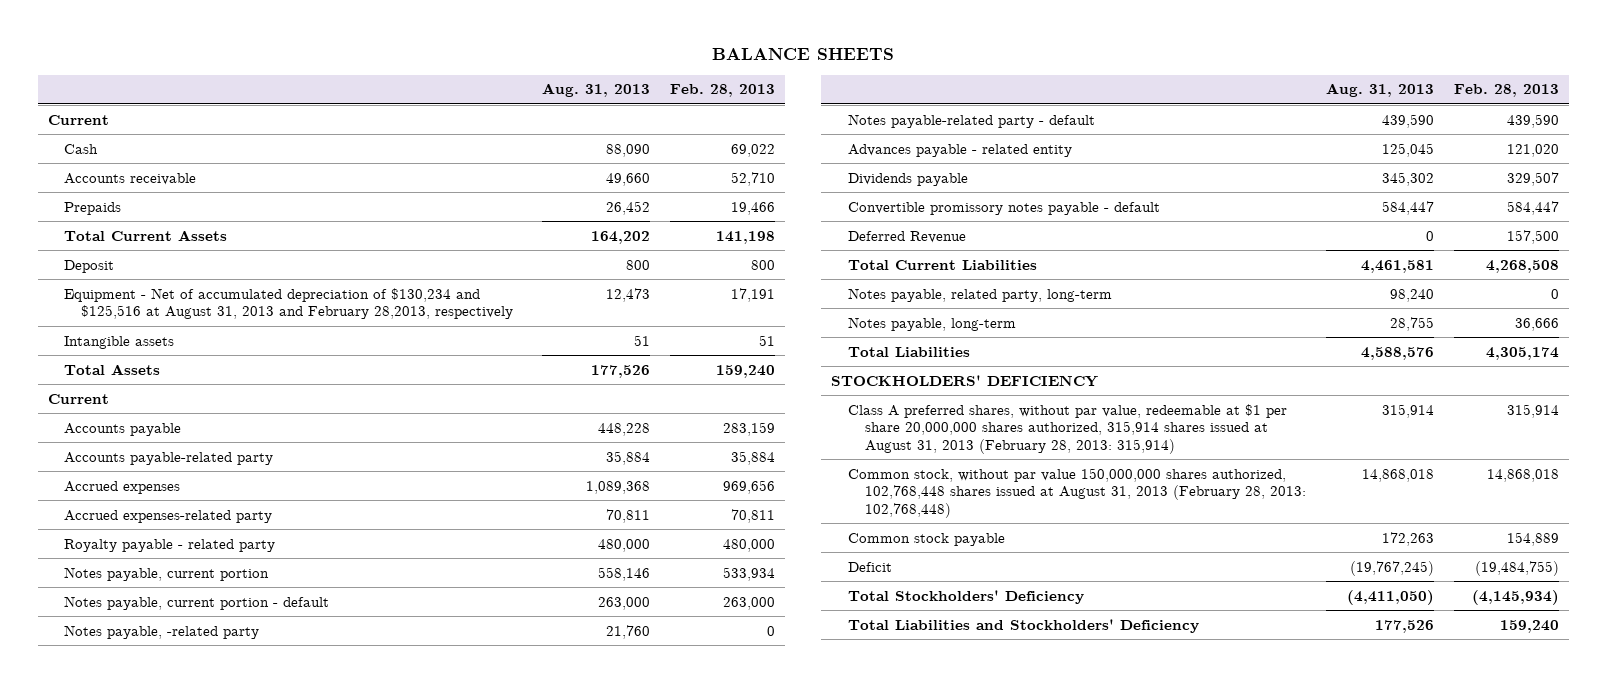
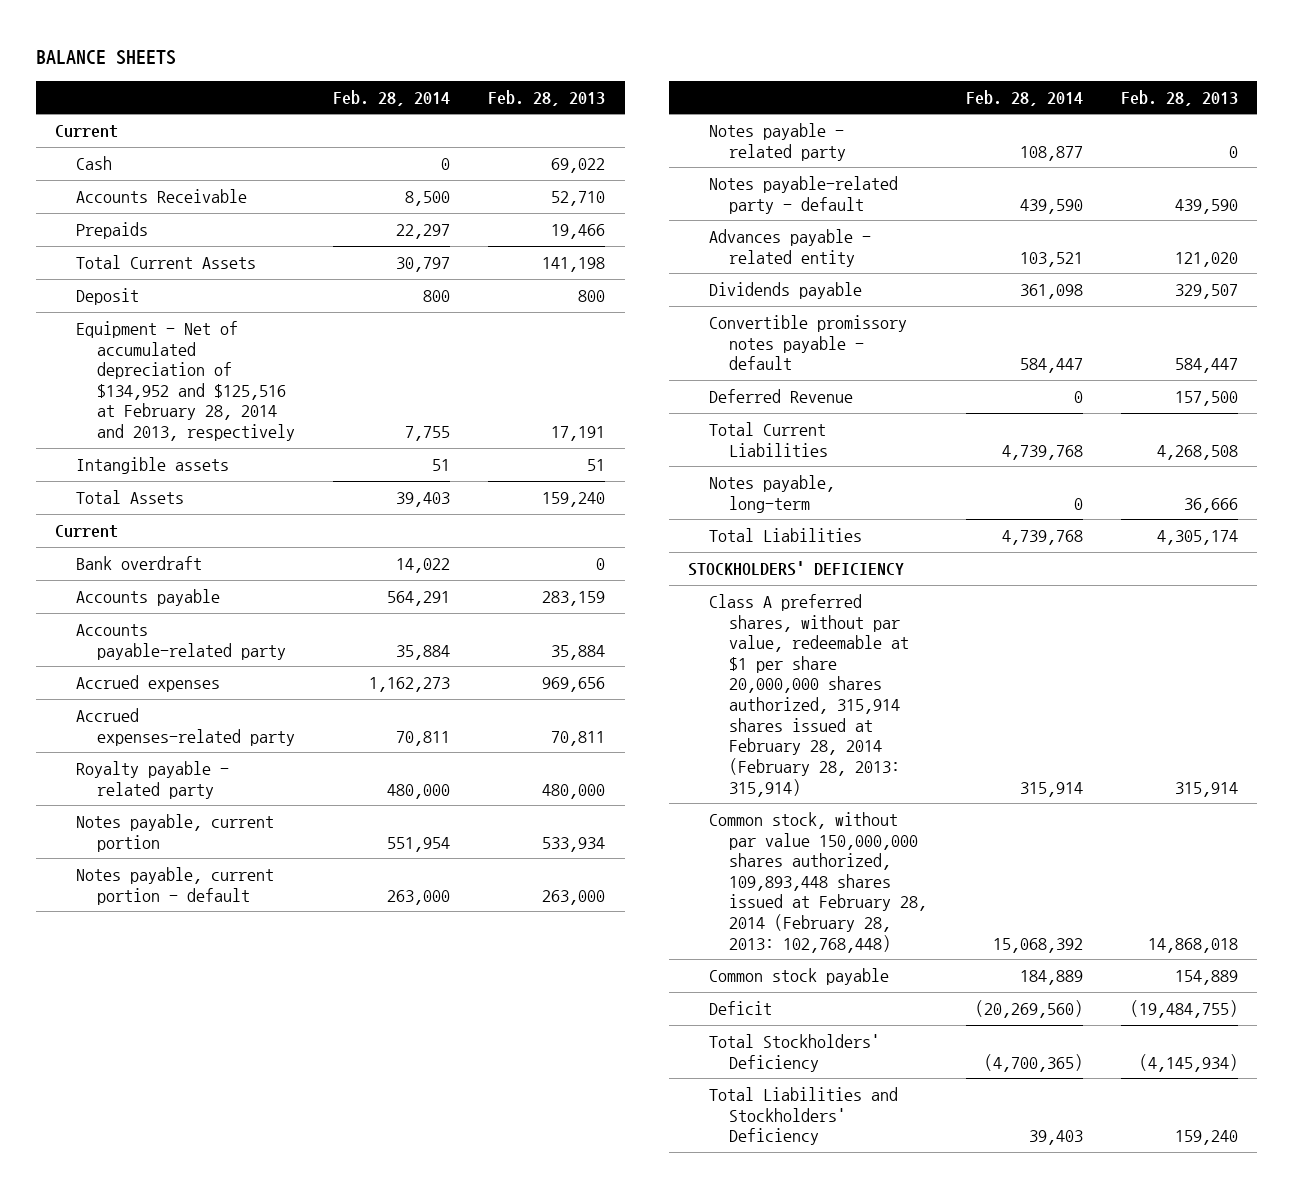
[542,83,651,98] Aug. 31, 2013 -> none
none -> [333,89,451,106] Feb. 28, 2014
[64,172,197,185] Accounts receivable -> [76,188,248,203] Accounts Receivable
[64,287,514,320] Equipment - Net of accumulated depreciation of $130,234 and $125,516 at August 31, 2013 and February 28,2013, respectively -> [76,320,295,442] Equipment - Net of accumulated depreciation of $134,952 and $125,516 at February 28, 2014 and 2013, respectively
none -> [76,555,203,570] Bank overdraft
[64,624,260,639] Notes payable, -related party -> [708,122,847,161] Notes payable - related party
[848,287,1113,302] Notes payable, related party, long-term -> none
[848,403,1288,454] Class A preferred shares, without par value, redeemable at $1 per share 20,000,000 shares authorized, 315,914 shares issued at August 31, 2013 (February 28, 2013: 315,914) -> [708,593,910,797] Class A preferred shares, without par value, redeemable at $1 per share 20,000,000 shares authorized, 315,914 shares issued at February 28, 2014 (February 28, 2013: 315,914)
[848,467,1307,518] Common stock, without par value 150,000,000 shares authorized, 102,768,448 shares issued at August 31, 2013 (February 28, 2013: 102,768,448) -> [708,811,928,953] Common stock, without par value 150,000,000 shares authorized, 109,893,448 shares issued at February 28, 2014 (February 28, 2013: 102,768,448)

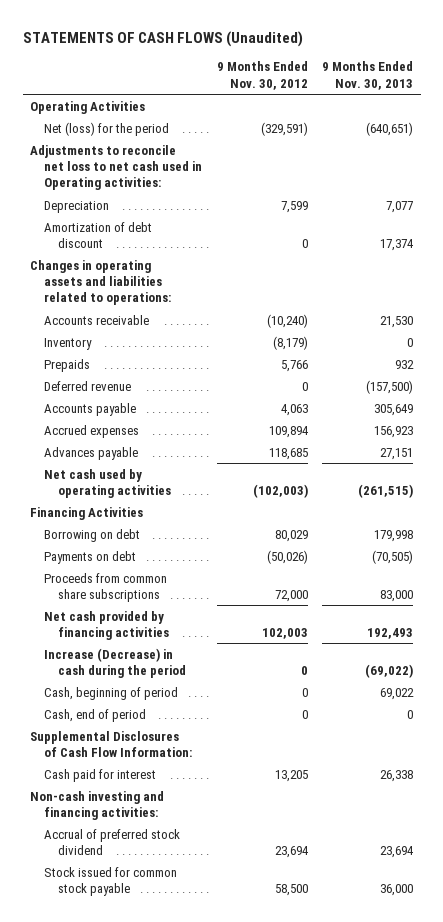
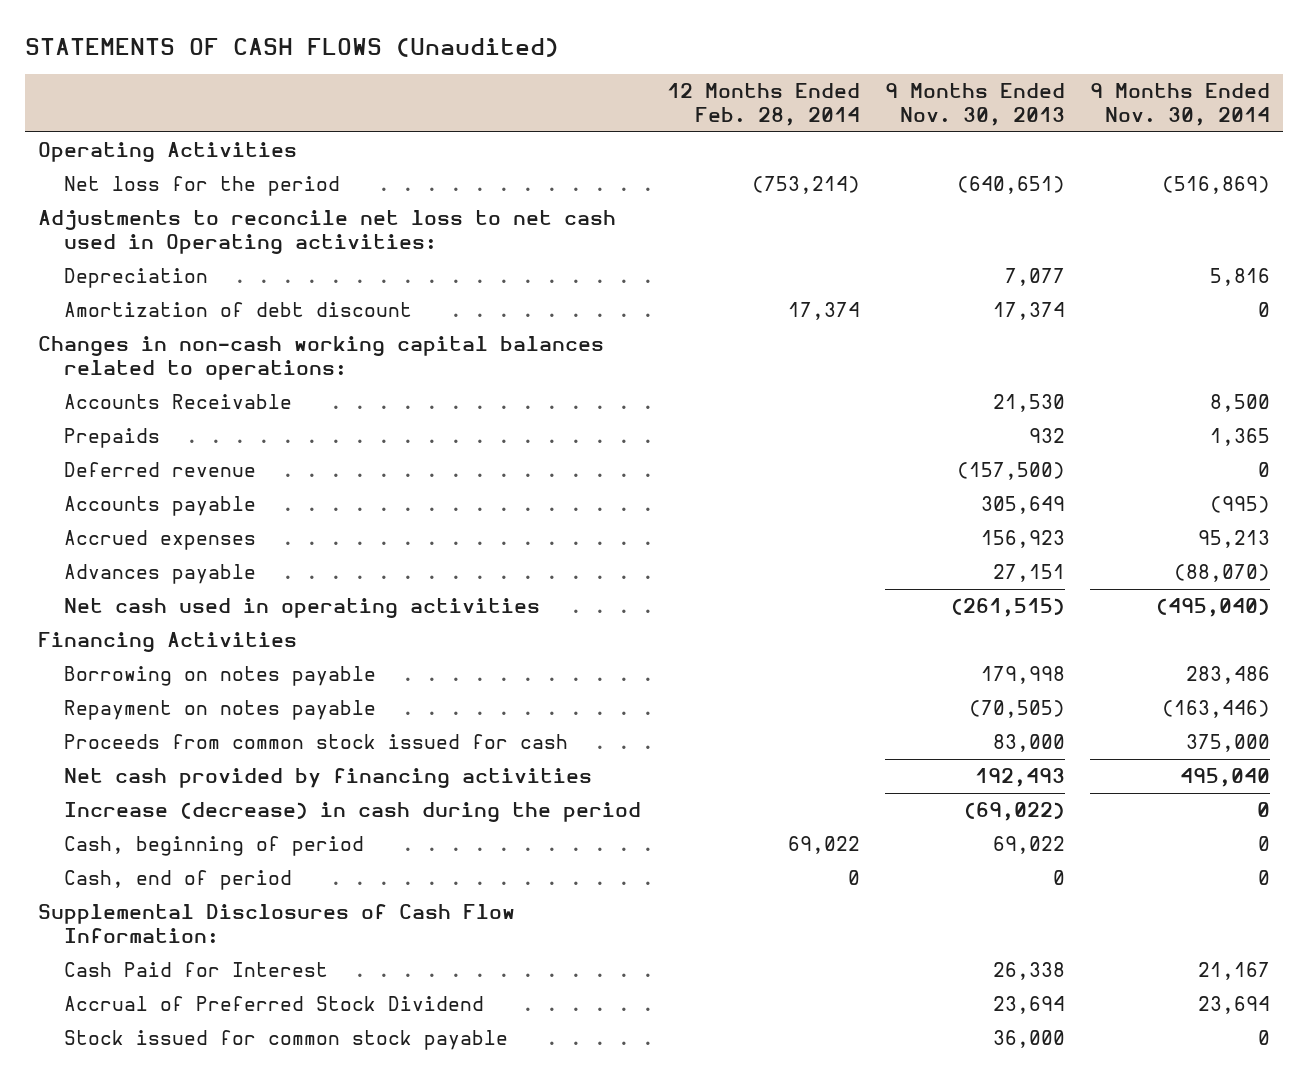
[216,61,308,90] 9 Months Ended Nov. 30, 2012 -> none
none -> [666,82,860,126] 12 Months Ended Feb. 28, 2014
none -> [1089,82,1270,126] 9 Months Ended Nov. 30, 2014
[43,121,169,136] Net (loss) for the period -> [64,176,341,197] Net loss for the period
[30,259,171,306] Changes in operating assets and liabilities related to operations: -> none
[43,337,92,350] Inventory -> none
none -> [37,336,604,381] Changes in non-cash working capital balances related to operations:
[43,314,149,325] Accounts receivable -> [64,394,293,410] Accounts Receivable
[43,468,171,499] Net cash used by operating activities -> [64,598,541,619] Net cash used in operating activities
[43,528,140,542] Borrowing on debt -> [64,666,377,687] Borrowing on notes payable
[43,550,136,564] Payments on debt -> [64,700,377,721] Repayment on notes payable
[43,572,167,603] Proceeds from common share subscriptions -> [64,734,569,750] Proceeds from common stock issued for cash
[43,647,186,679] Increase (Decrease) in cash during the period -> [64,802,642,823] Increase (decrease) in cash during the period
[30,790,165,821] Non-cash investing and financing activities: -> none
[43,768,156,782] Cash paid for interest -> [64,962,329,978] Cash Paid for Interest
[43,828,180,856] Accrual of preferred stock dividend -> [64,996,485,1012] Accrual of Preferred Stock Dividend

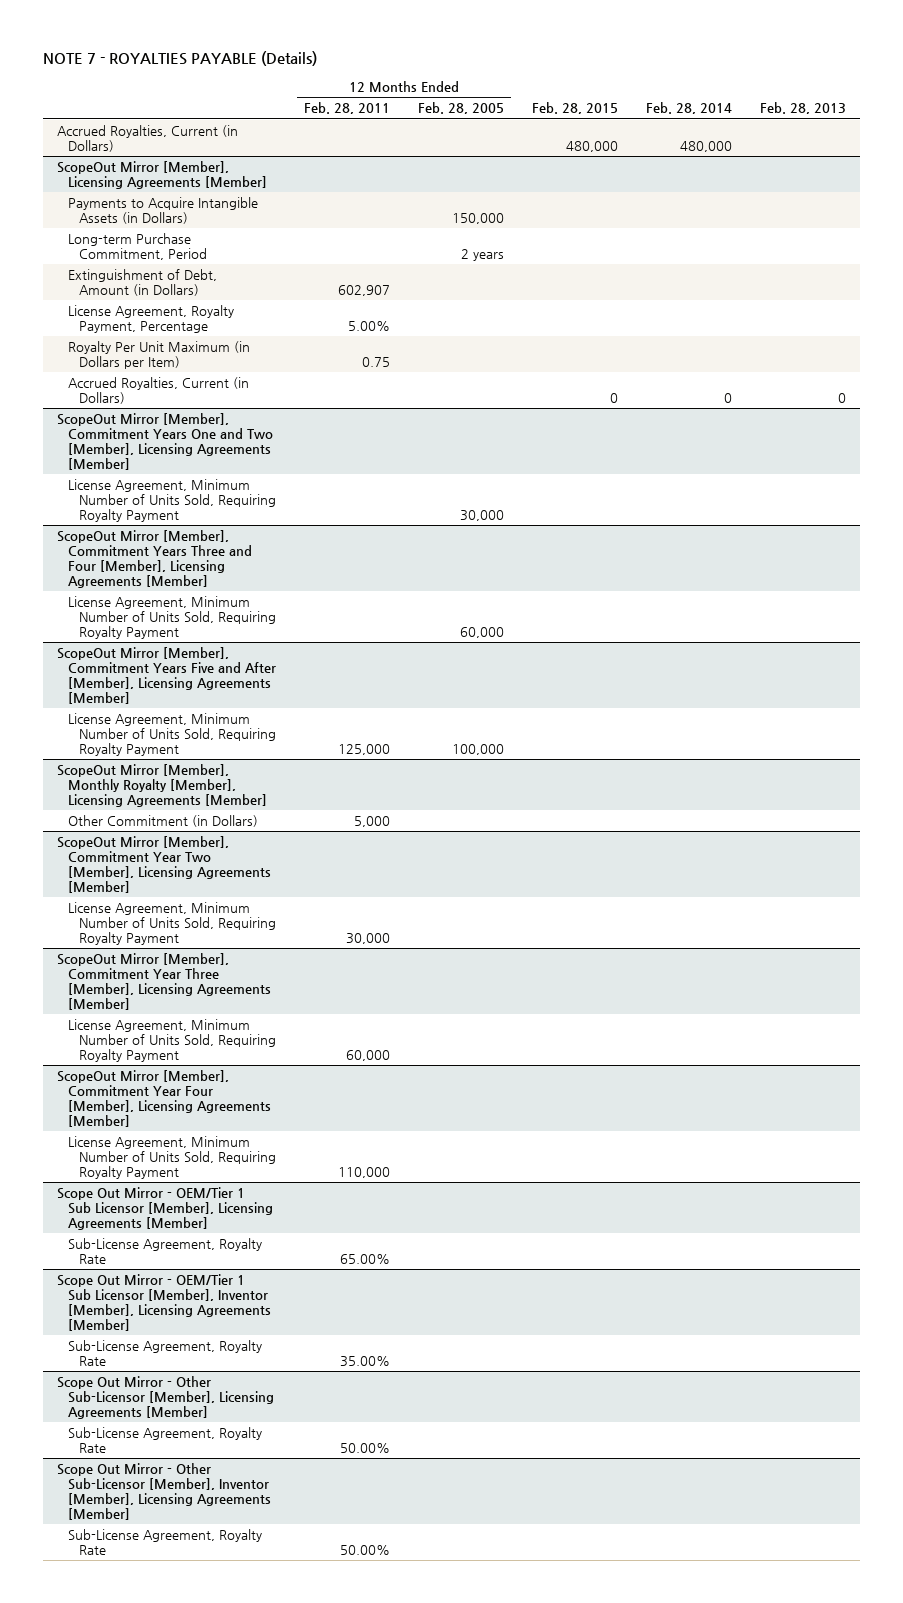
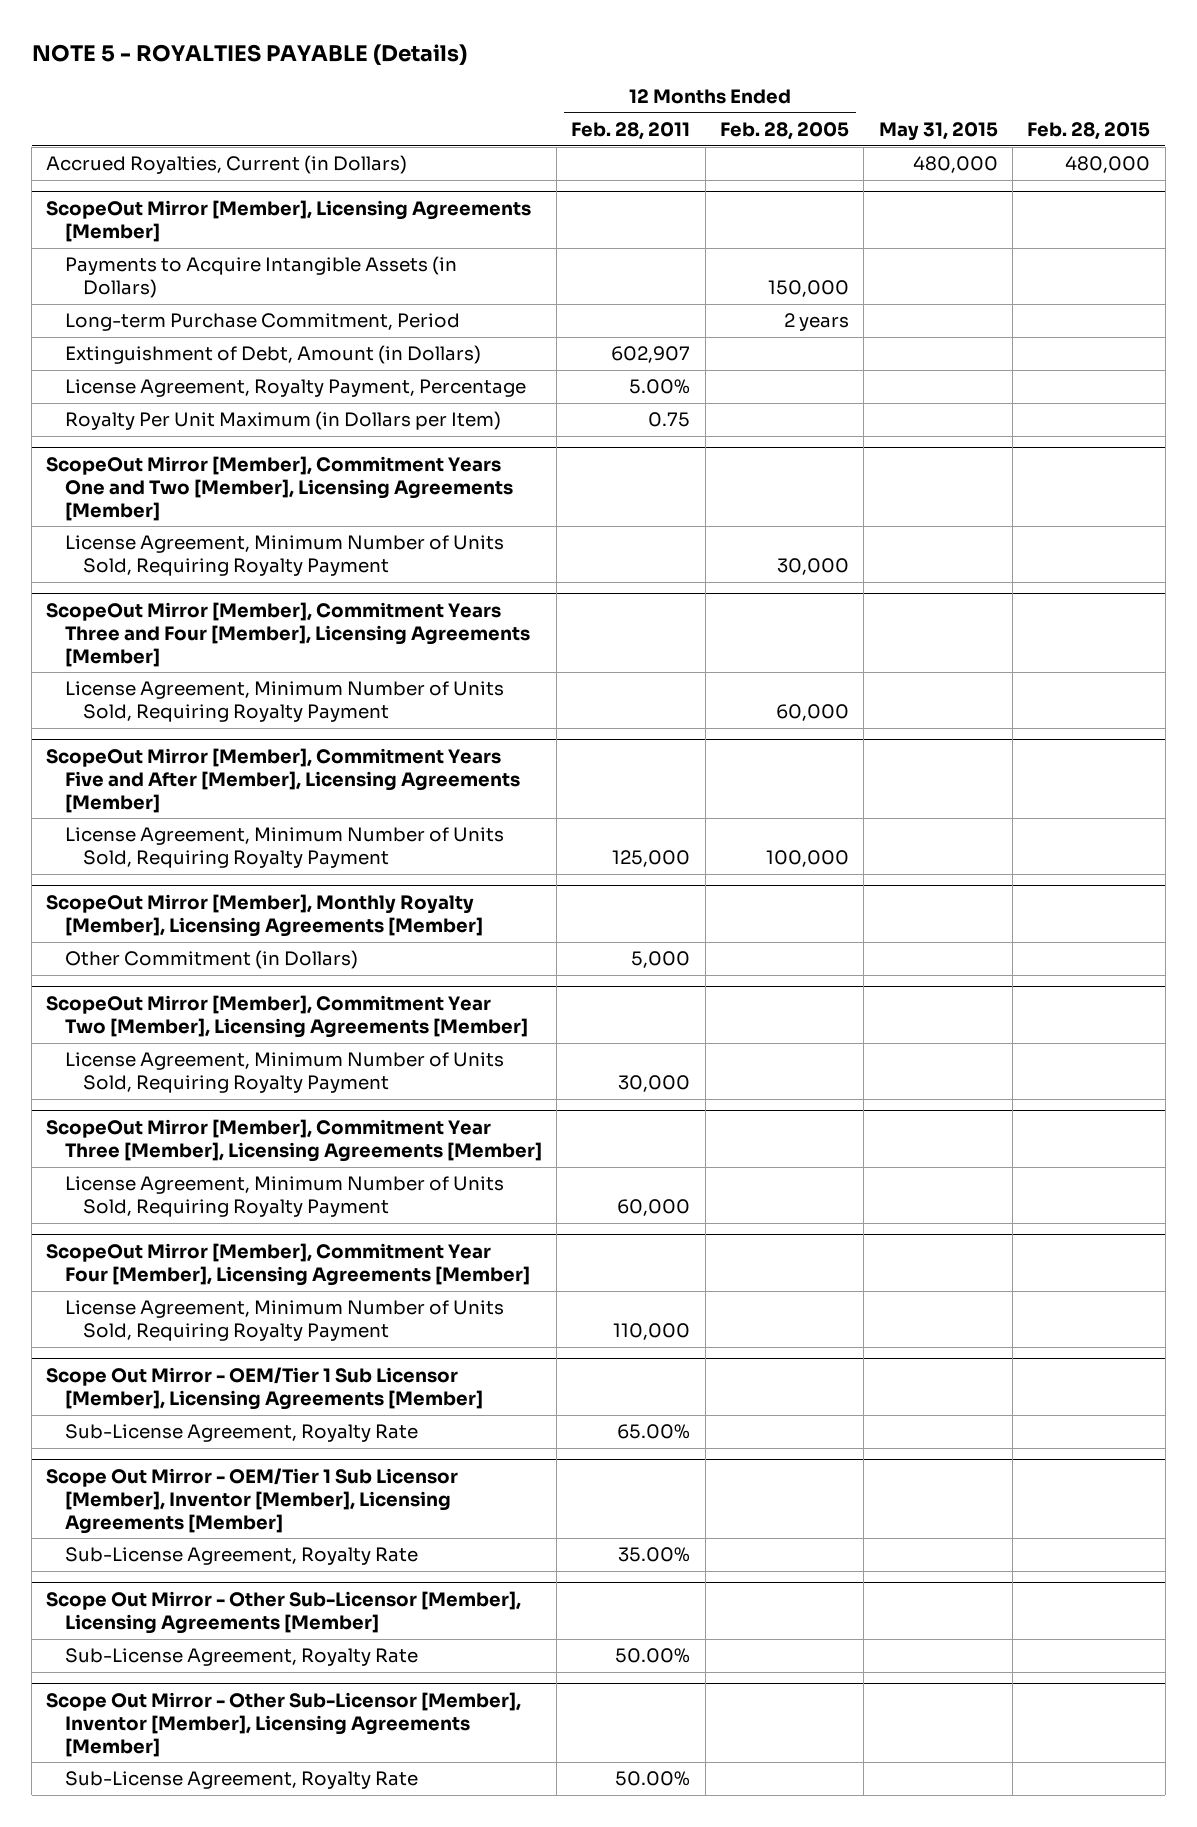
[43,51,318,67] NOTE 7 - ROYALTIES PAYABLE (Details) -> [31,43,467,65] NOTE 5 - ROYALTIES PAYABLE (Details)
[645,102,732,115] Feb. 28, 2014 -> none
[759,102,846,115] Feb. 28, 2013 -> none
none -> [878,121,998,141] May 31, 2015
[67,377,249,405] Accrued Royalties, Current (in Dollars) -> none

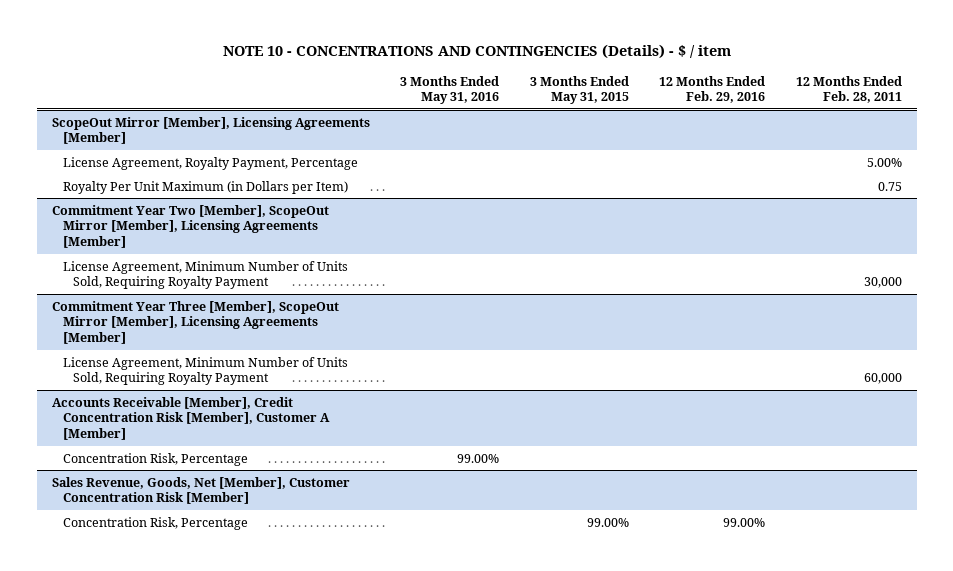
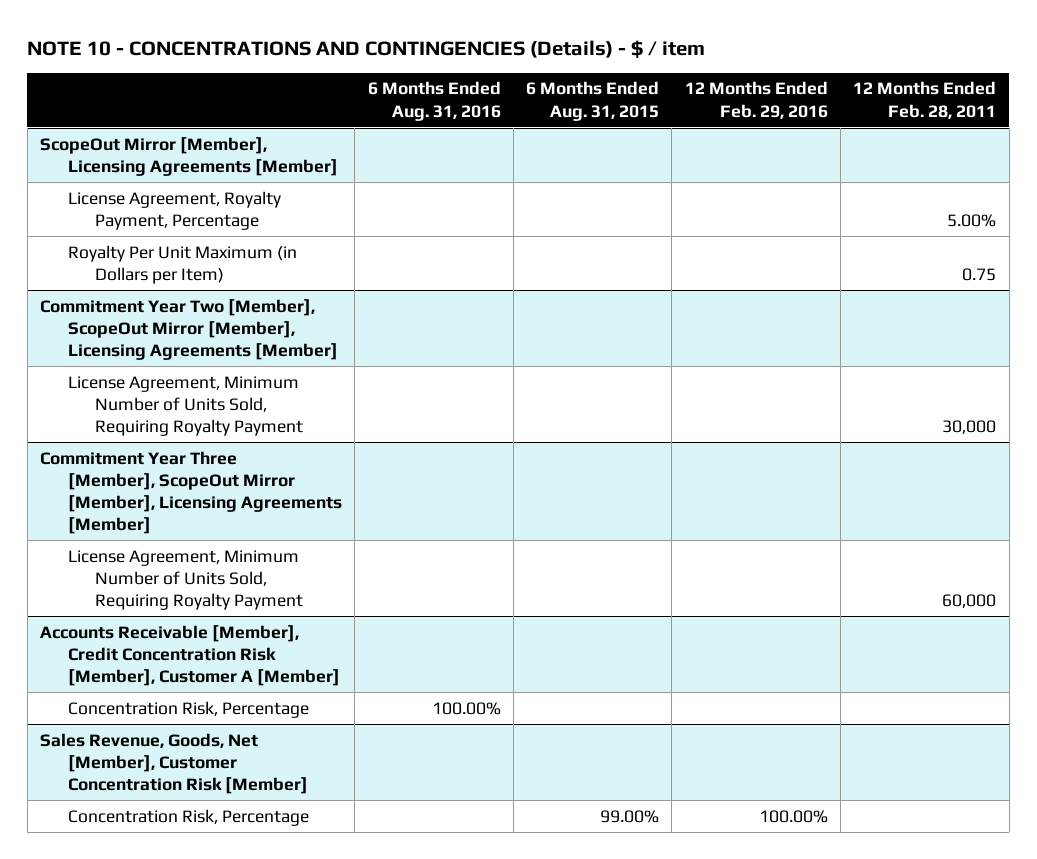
[400,75,500,105] 3 Months Ended May 31, 2016 -> none
[529,75,629,105] 3 Months Ended May 31, 2015 -> none
none -> [367,81,501,121] 6 Months Ended Aug. 31, 2016
none -> [526,81,660,121] 6 Months Ended Aug. 31, 2015
[723,517,766,527] 99.00% -> [758,809,828,823] 100.00%

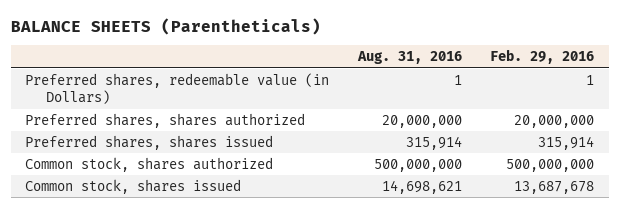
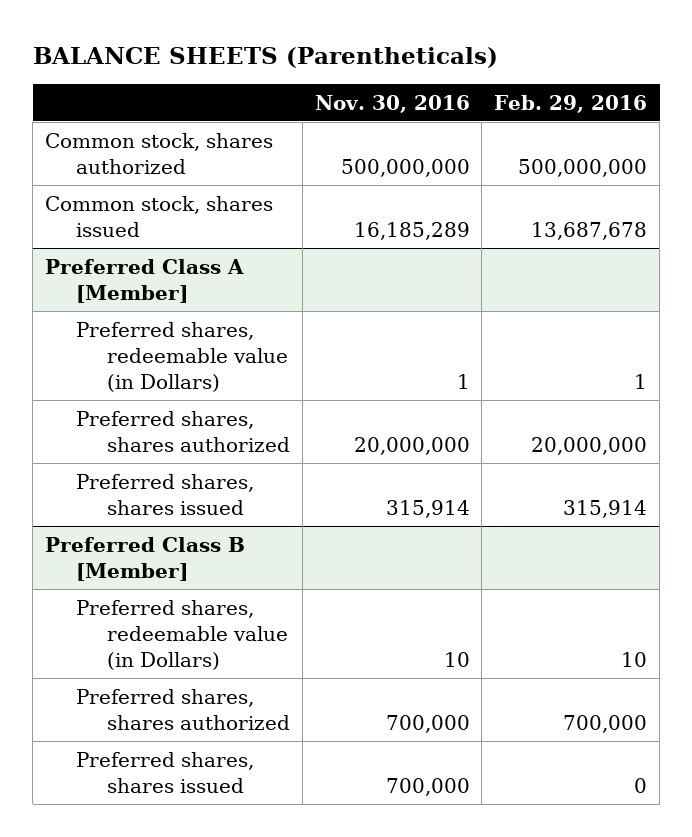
[356,51,462,65] Aug. 31, 2016 -> none
none -> [314,94,470,113] Nov. 30, 2016
[25,156,274,172] Common stock, shares authorized -> [45,132,274,174] Common stock, shares authorized
[25,178,242,194] Common stock, shares issued -> [45,195,274,237] Common stock, shares issued
none -> [45,258,245,303] Preferred Class A [Member]
none -> [45,536,246,581] Preferred Class B [Member]
none -> [76,599,288,670] Preferred shares, redeemable value (in Dollars)
none -> [76,688,290,730] Preferred shares, shares authorized
none -> [76,751,255,793] Preferred shares, shares issued

